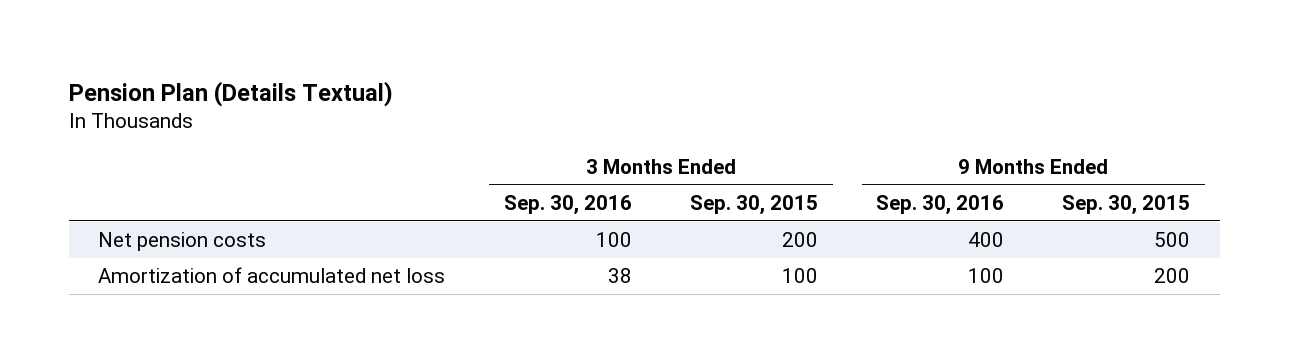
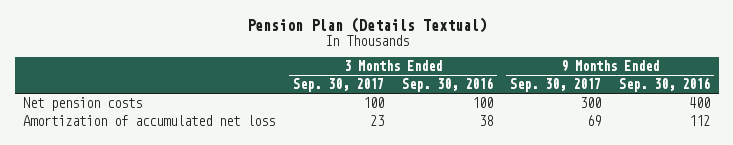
[689,195,818,216] Sep. 30, 2015 -> none
[1062,195,1191,216] Sep. 30, 2015 -> none
none -> [292,78,384,93] Sep. 30, 2017
none -> [510,78,602,93] Sep. 30, 2017
[968,268,1005,284] 100 -> [688,115,710,127] 112

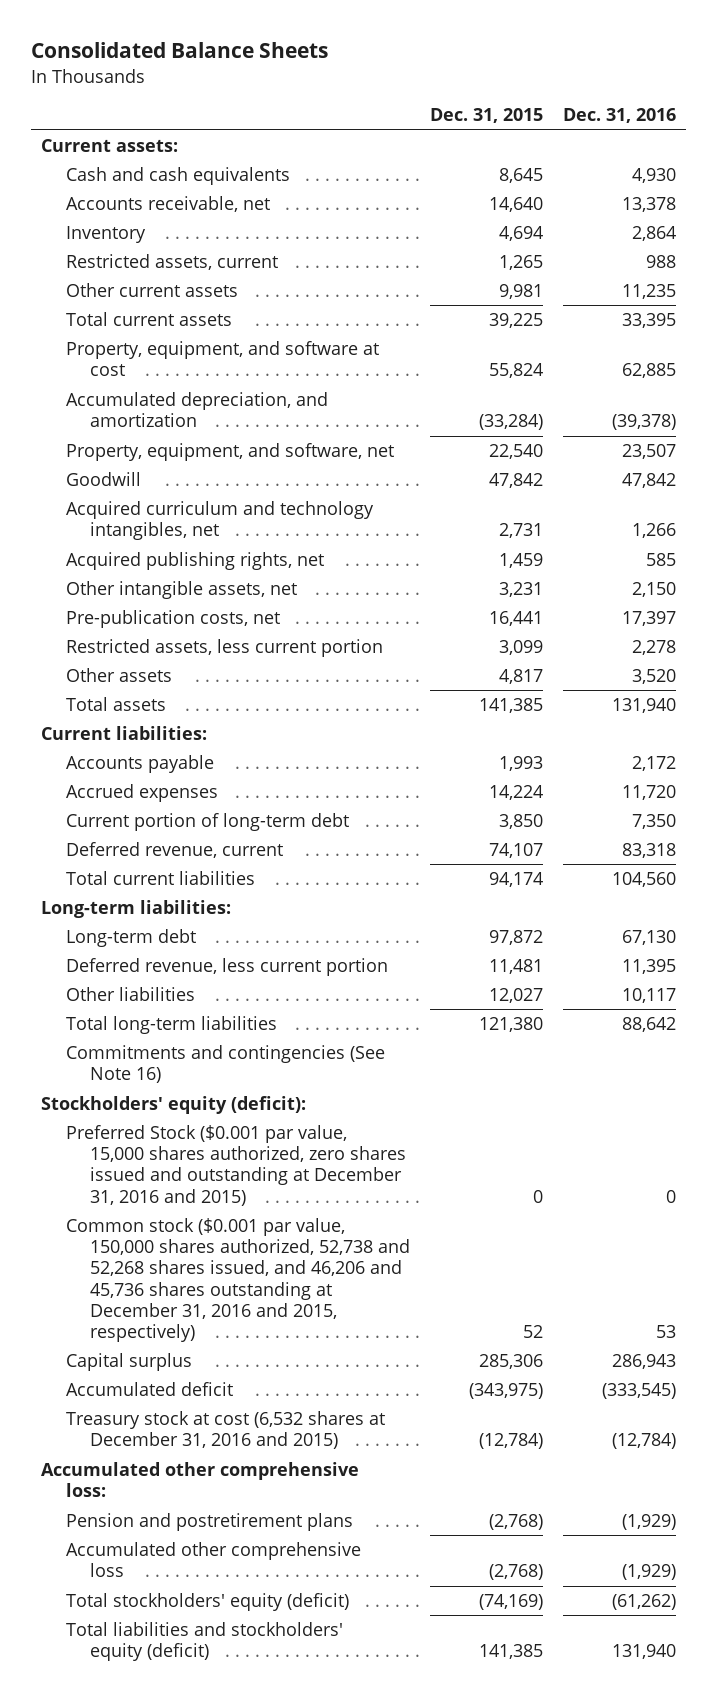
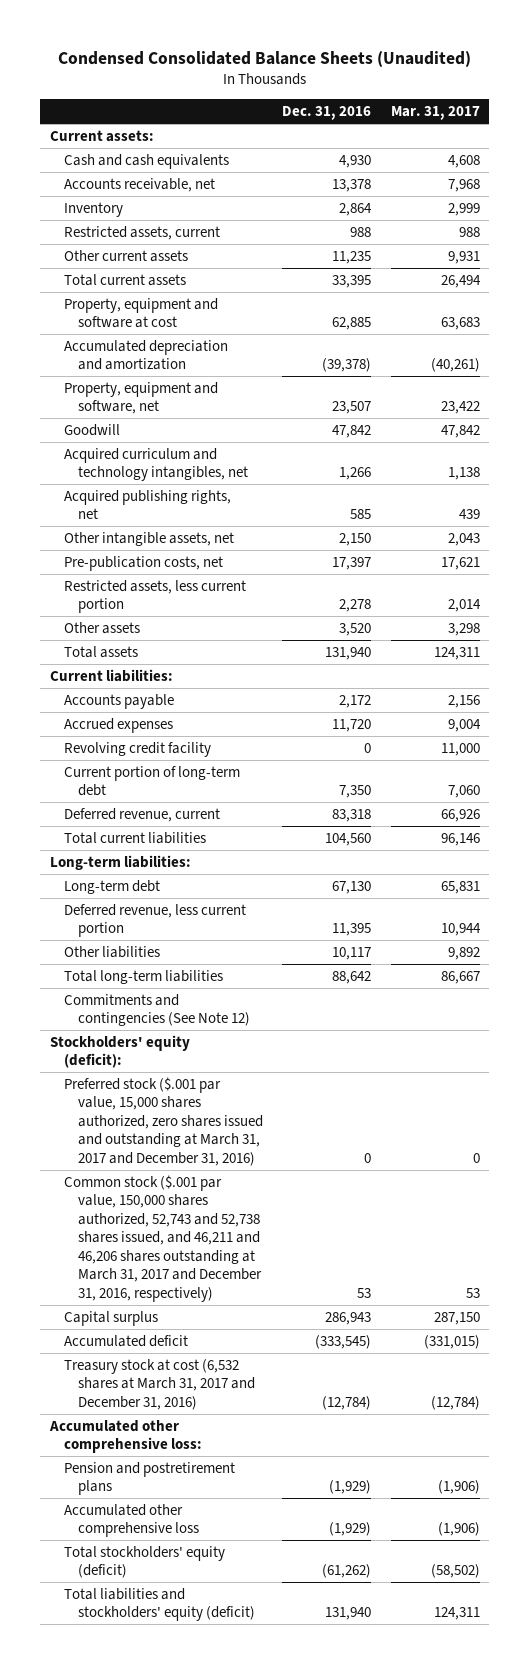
[30,42,328,59] Consolidated Balance Sheets -> [57,50,471,67] Condensed Consolidated Balance Sheets (Unaudited)
[430,108,544,124] Dec. 31, 2015 -> none
none -> [390,106,480,121] Mar. 31, 2017
[65,341,379,377] Property, equipment, and software at cost -> [63,297,218,329] Property, equipment and software at cost
[65,392,328,428] Accumulated depreciation, and amortization -> [63,339,228,371] Accumulated depreciation and amortization
[65,443,394,462] Property, equipment, and software, net -> [63,381,218,415] Property, equipment and software, net
none -> [63,741,211,757] Revolving credit facility
[65,1045,385,1084] Commitments and contingencies (See Note 16) -> [63,993,251,1027] Commitments and contingencies (See Note 12)
[65,1125,407,1206] Preferred Stock ($0.001 par value, 15,000 shares authorized, zero shares issued and outstanding at December 31, 2016 and 2015) -> [63,1076,264,1166] Preferred stock ($.001 par value, 15,000 shares authorized, zero shares issued and outstanding at March 31, 2017 and December 31, 2016)
[65,1218,411,1342] Common stock ($0.001 par value, 150,000 shares authorized, 52,738 and 52,268 shares issued, and 46,206 and 45,736 shares outstanding at December 31, 2016 and 2015, respectively) -> [63,1174,263,1302] Common stock ($.001 par value, 150,000 shares authorized, 52,743 and 52,738 shares issued, and 46,211 and 46,206 shares outstanding at March 31, 2017 and December 31, 2016, respectively)
[65,1411,385,1450] Treasury stock at cost (6,532 shares at December 31, 2016 and 2015) -> [63,1358,256,1410] Treasury stock at cost (6,532 shares at March 31, 2017 and December 31, 2016)

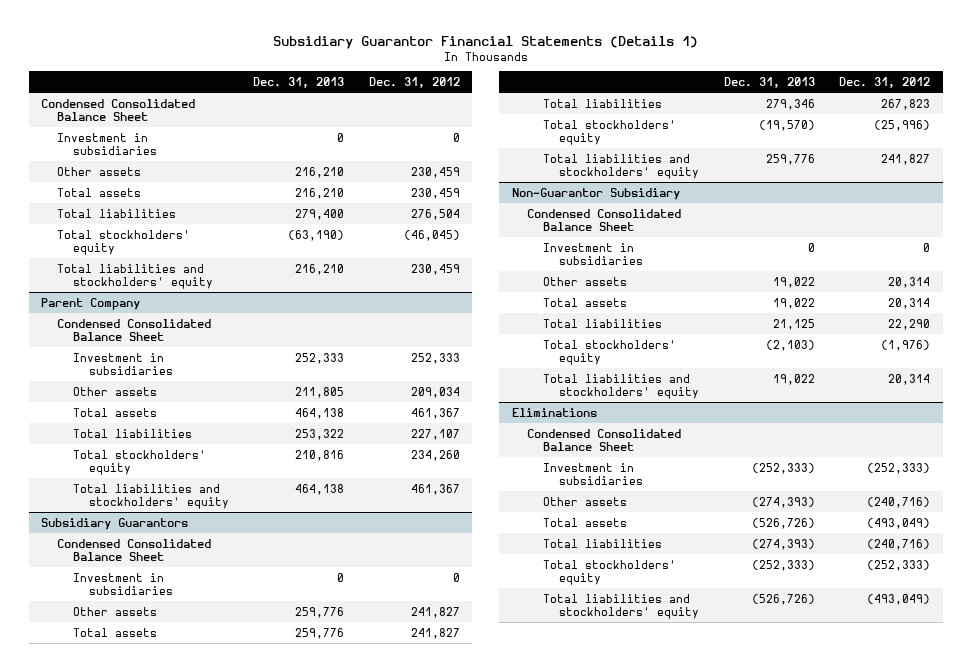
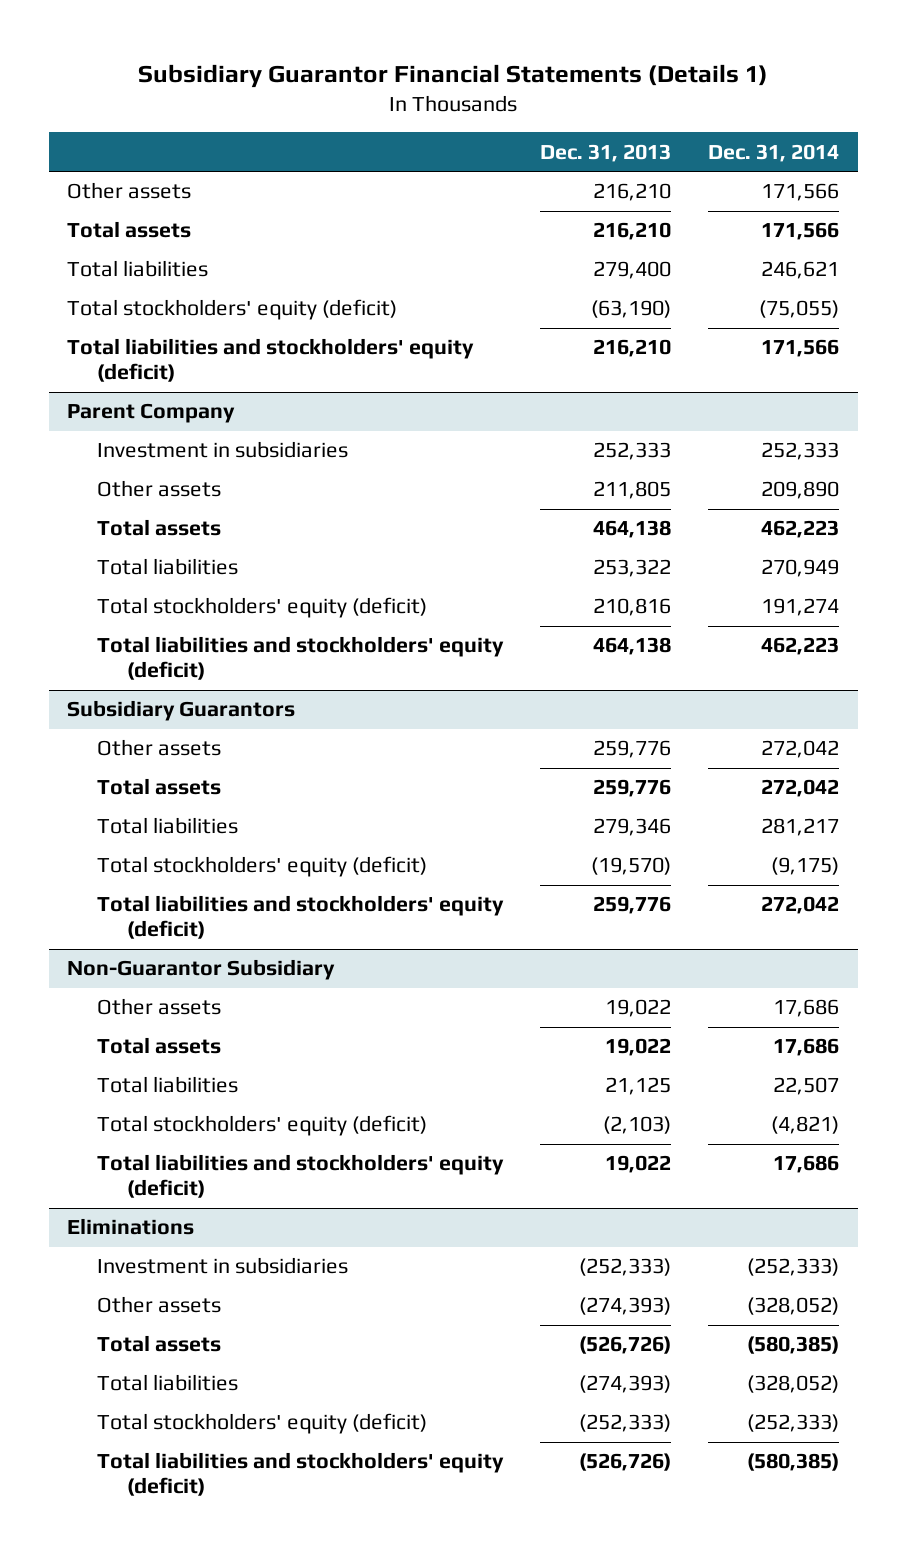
[368,77,460,89] Dec. 31, 2012 -> none
none -> [708,143,840,162] Dec. 31, 2014
[41,98,196,121] Condensed Consolidated Balance Sheet -> none
[57,132,157,155] Investment in subsidiaries -> none
[57,229,191,255] Total stockholders' equity -> [67,299,398,321] Total stockholders' equity (deficit)
[57,263,213,289] Total liabilities and stockholders' equity -> [67,338,475,383] Total liabilities and stockholders' equity (deficit)
[57,318,212,341] Condensed Consolidated Balance Sheet -> none
[72,449,206,475] Total stockholders' equity -> [97,597,428,619] Total stockholders' equity (deficit)
[72,483,229,509] Total liabilities and stockholders' equity -> [97,636,505,681] Total liabilities and stockholders' equity (deficit)
[57,538,212,561] Condensed Consolidated Balance Sheet -> none
[72,572,173,595] Investment in subsidiaries -> none
[543,119,677,145] Total stockholders' equity -> [97,856,428,878] Total stockholders' equity (deficit)
[543,153,700,179] Total liabilities and stockholders' equity -> [97,895,505,940] Total liabilities and stockholders' equity (deficit)
[527,208,682,231] Condensed Consolidated Balance Sheet -> none
[543,242,644,265] Investment in subsidiaries -> none
[543,339,677,365] Total stockholders' equity -> [97,1115,428,1137] Total stockholders' equity (deficit)
[543,373,700,399] Total liabilities and stockholders' equity -> [97,1154,505,1199] Total liabilities and stockholders' equity (deficit)
[527,428,682,451] Condensed Consolidated Balance Sheet -> none
[543,559,677,585] Total stockholders' equity -> [97,1413,428,1435] Total stockholders' equity (deficit)
[543,593,700,619] Total liabilities and stockholders' equity -> [97,1452,505,1497] Total liabilities and stockholders' equity (deficit)

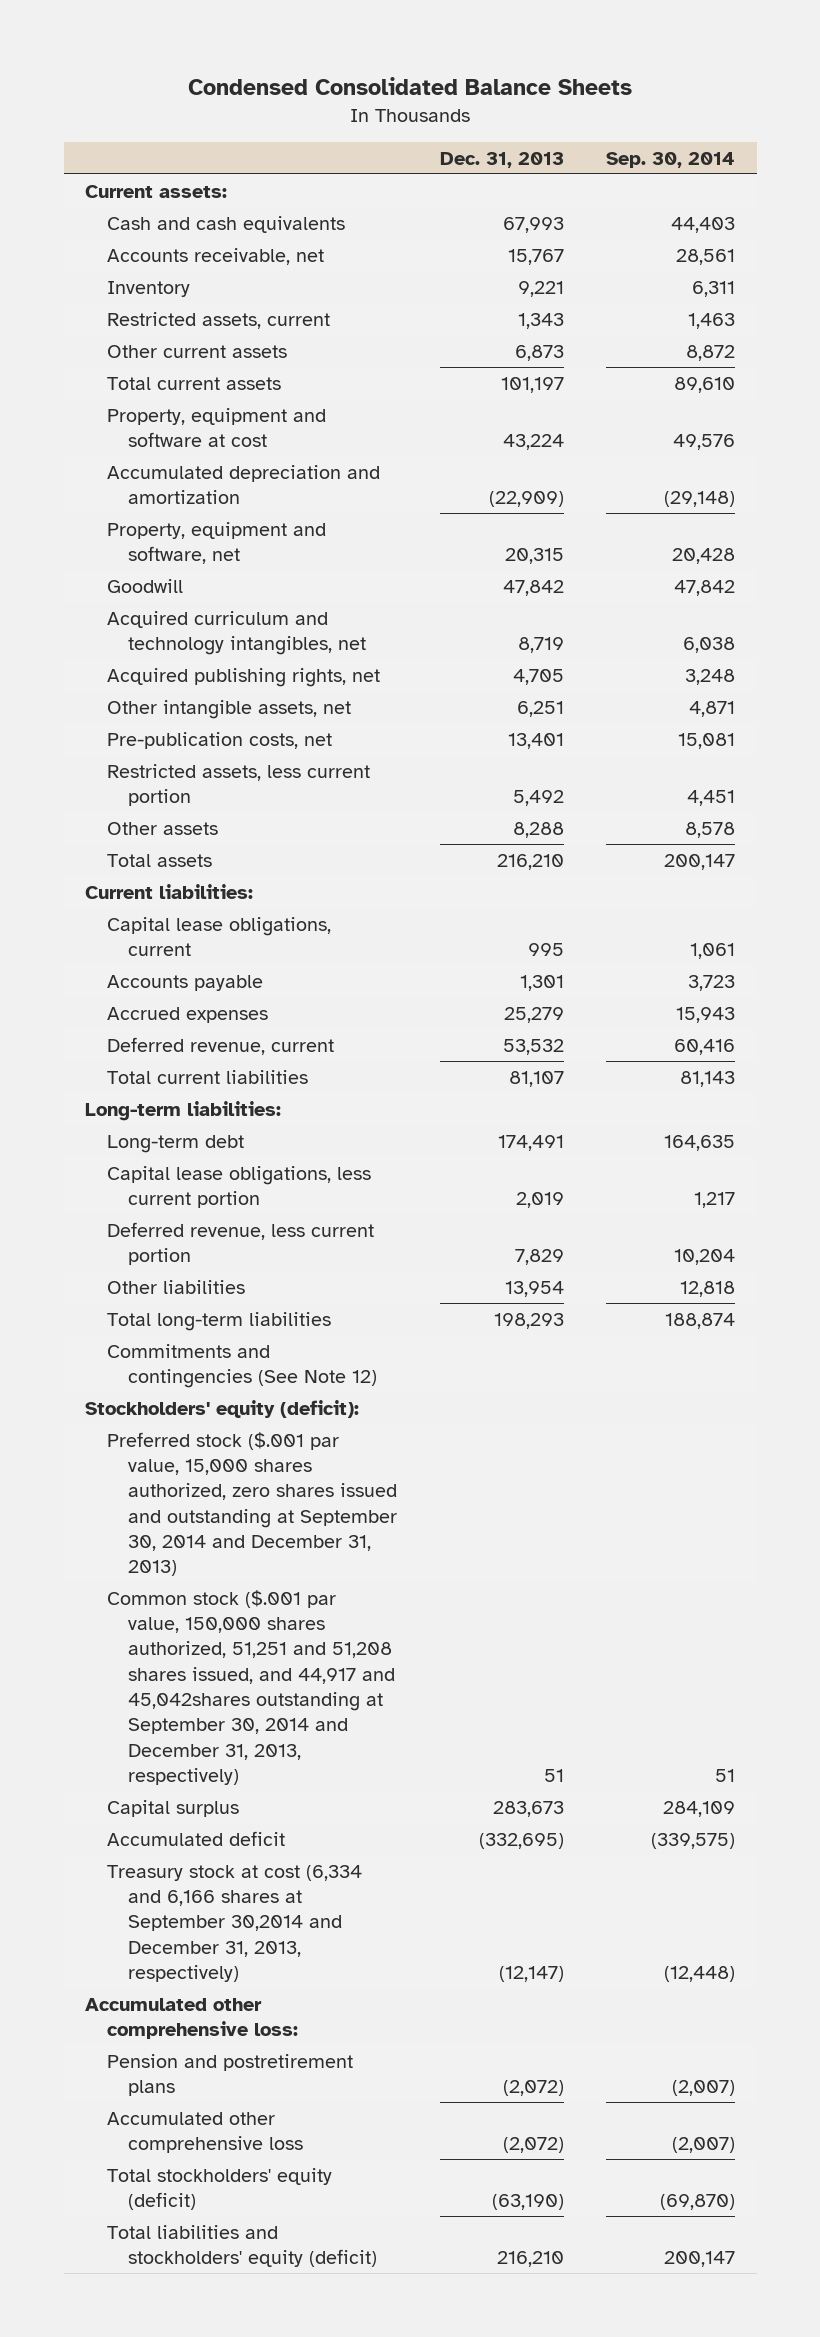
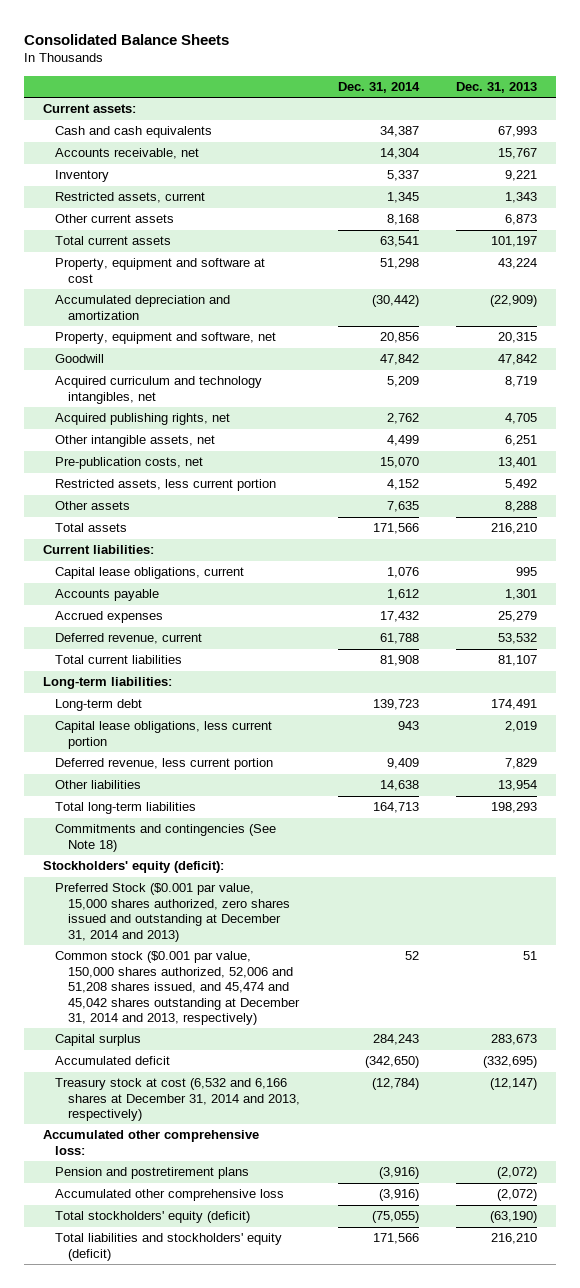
[188,77,633,96] Condensed Consolidated Balance Sheets -> [24,33,230,45] Consolidated Balance Sheets
[606,151,736,168] Sep. 30, 2014 -> none
none -> [337,82,420,94] Dec. 31, 2014
[106,1343,378,1389] Commitments and contingencies (See Note 12) -> [55,824,277,852] Commitments and contingencies (See Note 18)
[106,1431,398,1577] Preferred stock ($.001 par value, 15,000 shares authorized, zero shares issued and outstanding at September 30, 2014 and December 31, 2013) -> [55,883,290,942] Preferred Stock ($0.001 par value, 15,000 shares authorized, zero shares issued and outstanding at December 31, 2014 and 2013)
[106,1589,396,1786] Common stock ($.001 par value, 150,000 shares authorized, 51,251 and 51,208 shares issued, and 44,917 and 45,042shares outstanding at September 30, 2014 and December 31, 2013, respectively) -> [55,951,300,1025] Common stock ($0.001 par value, 150,000 shares authorized, 52,006 and 51,208 shares issued, and 45,474 and 45,042 shares outstanding at December 31, 2014 and 2013, respectively)
[106,1864,362,1983] Treasury stock at cost (6,334 and 6,166 shares at September 30,2014 and December 31, 2013, respectively) -> [55,1078,300,1122] Treasury stock at cost (6,532 and 6,166 shares at December 31, 2014 and 2013, respectively)

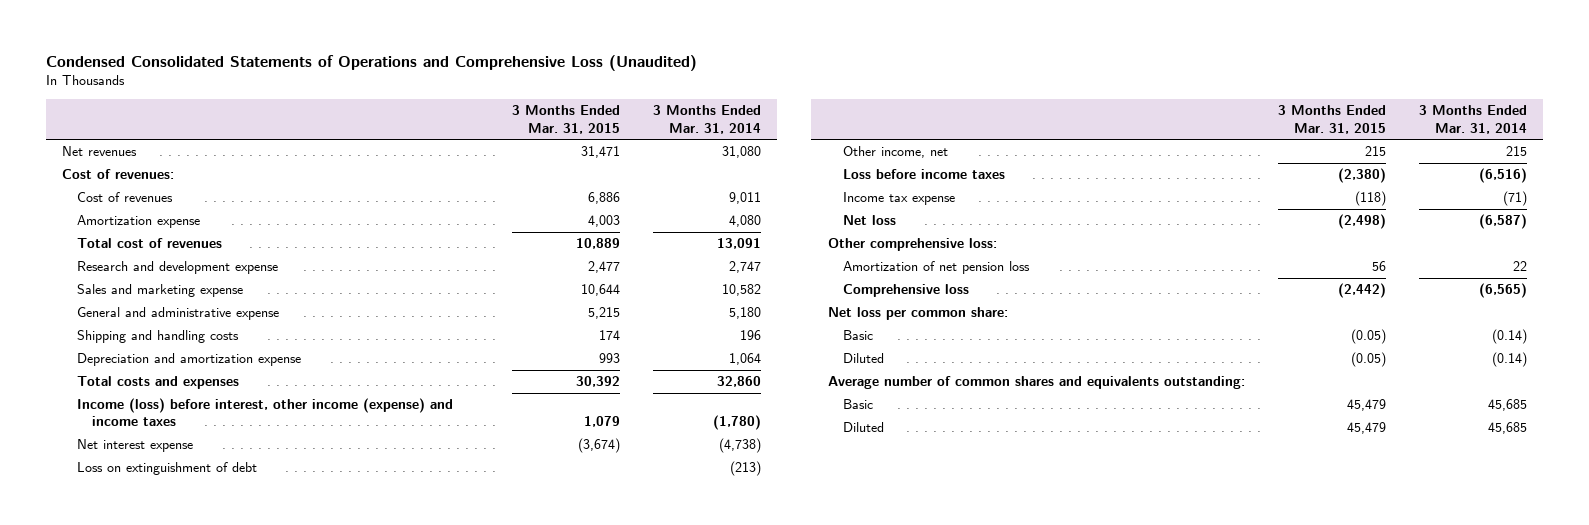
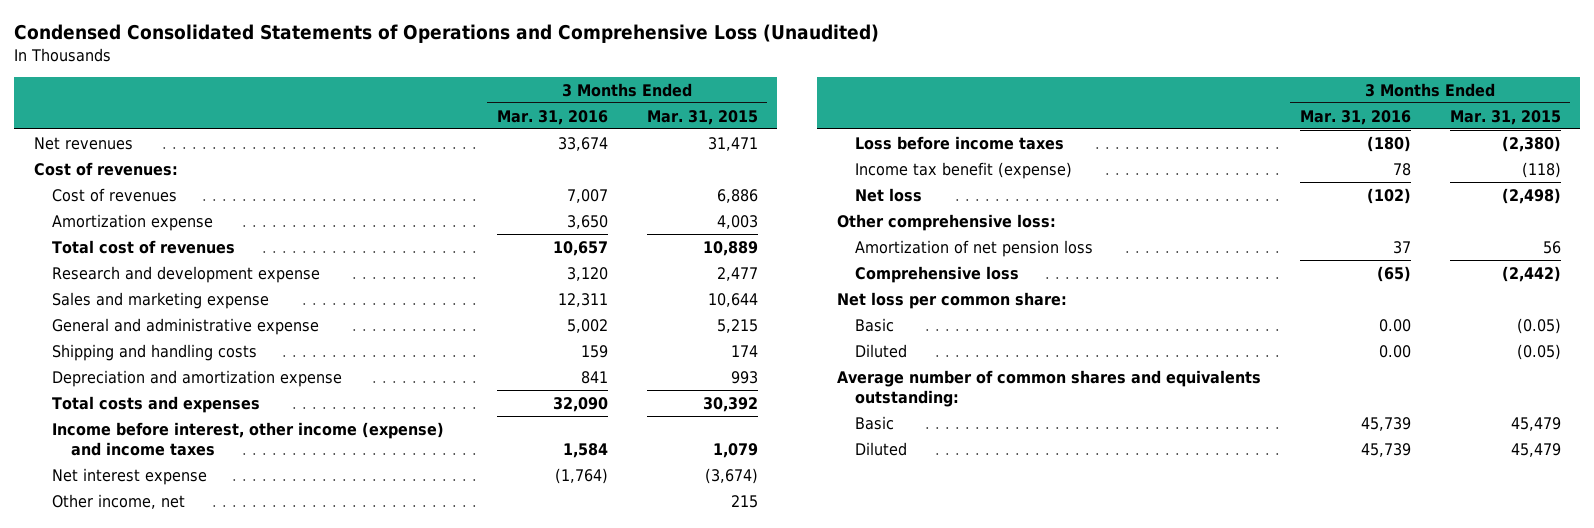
[652,105,761,134] 3 Months Ended Mar. 31, 2014 -> none
none -> [496,109,608,125] Mar. 31, 2016
[77,398,454,427] Income (loss) before interest, other income (expense) and income taxes -> [52,421,445,456] Income before interest, other income (expense) and income taxes
[77,462,258,476] Loss on extinguishment of debt -> none
[842,192,955,206] Income tax expense -> [855,161,1073,179] Income tax benefit (expense)

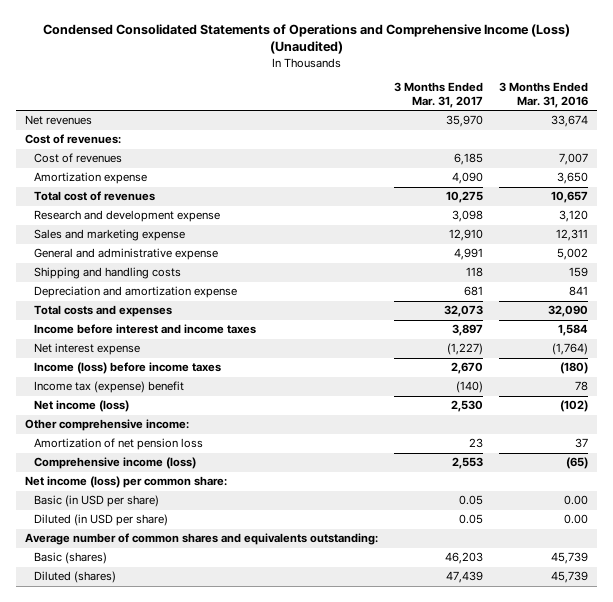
[14,24,880,44] Condensed Consolidated Statements of Operations and Comprehensive Loss (Unaudited) -> [42,23,570,55] Condensed Consolidated Statements of Operations and Comprehensive Income (Loss) (Unaudited)
[646,109,758,125] Mar. 31, 2015 -> none
none -> [394,82,484,109] 3 Months Ended Mar. 31, 2017
[52,421,445,456] Income before interest, other income (expense) and income taxes -> [34,324,257,335] Income before interest and income taxes
[52,493,186,509] Other income, net -> none
[855,135,1065,150] Loss before income taxes -> [34,362,222,375] Income (loss) before income taxes
[855,161,1073,179] Income tax benefit (expense) -> [34,381,185,394] Income tax (expense) benefit
[855,187,923,202] Net loss -> [34,400,130,413] Net income (loss)
[836,213,1056,231] Other comprehensive loss: -> [24,419,189,432] Other comprehensive income:
[855,265,1020,283] Comprehensive loss -> [34,457,197,470] Comprehensive income (loss)
[836,291,1067,309] Net loss per common share: -> [24,476,227,489] Net income (loss) per common share:
[855,317,895,332] Basic -> [34,495,160,508] Basic (in USD per share)
[855,343,908,358] Diluted -> [34,514,169,527] Diluted (in USD per share)
[855,415,895,430] Basic -> [34,552,108,565] Basic (shares)
[855,441,908,456] Diluted -> [34,571,117,584] Diluted (shares)

